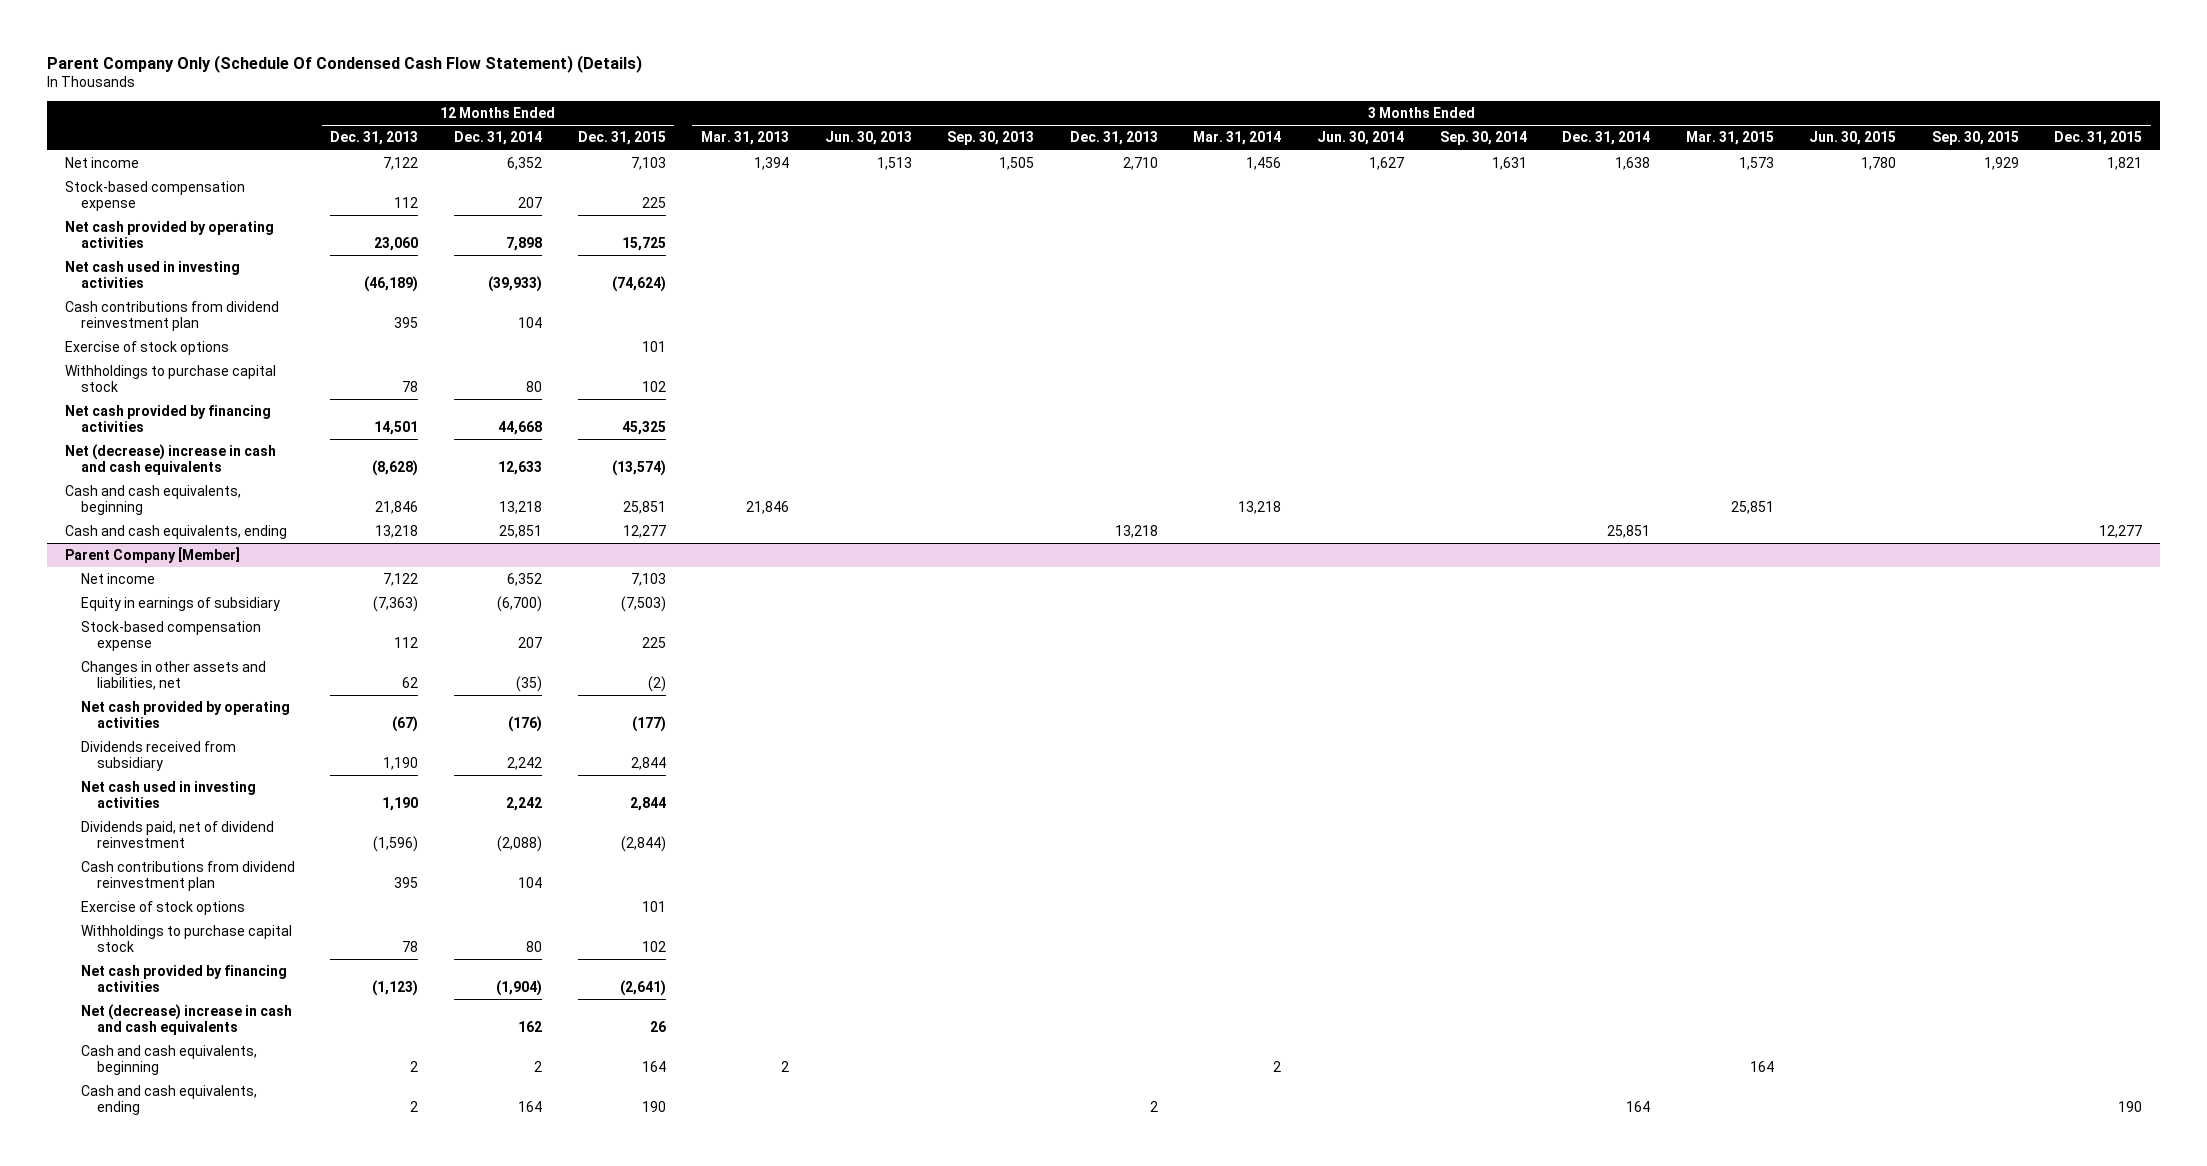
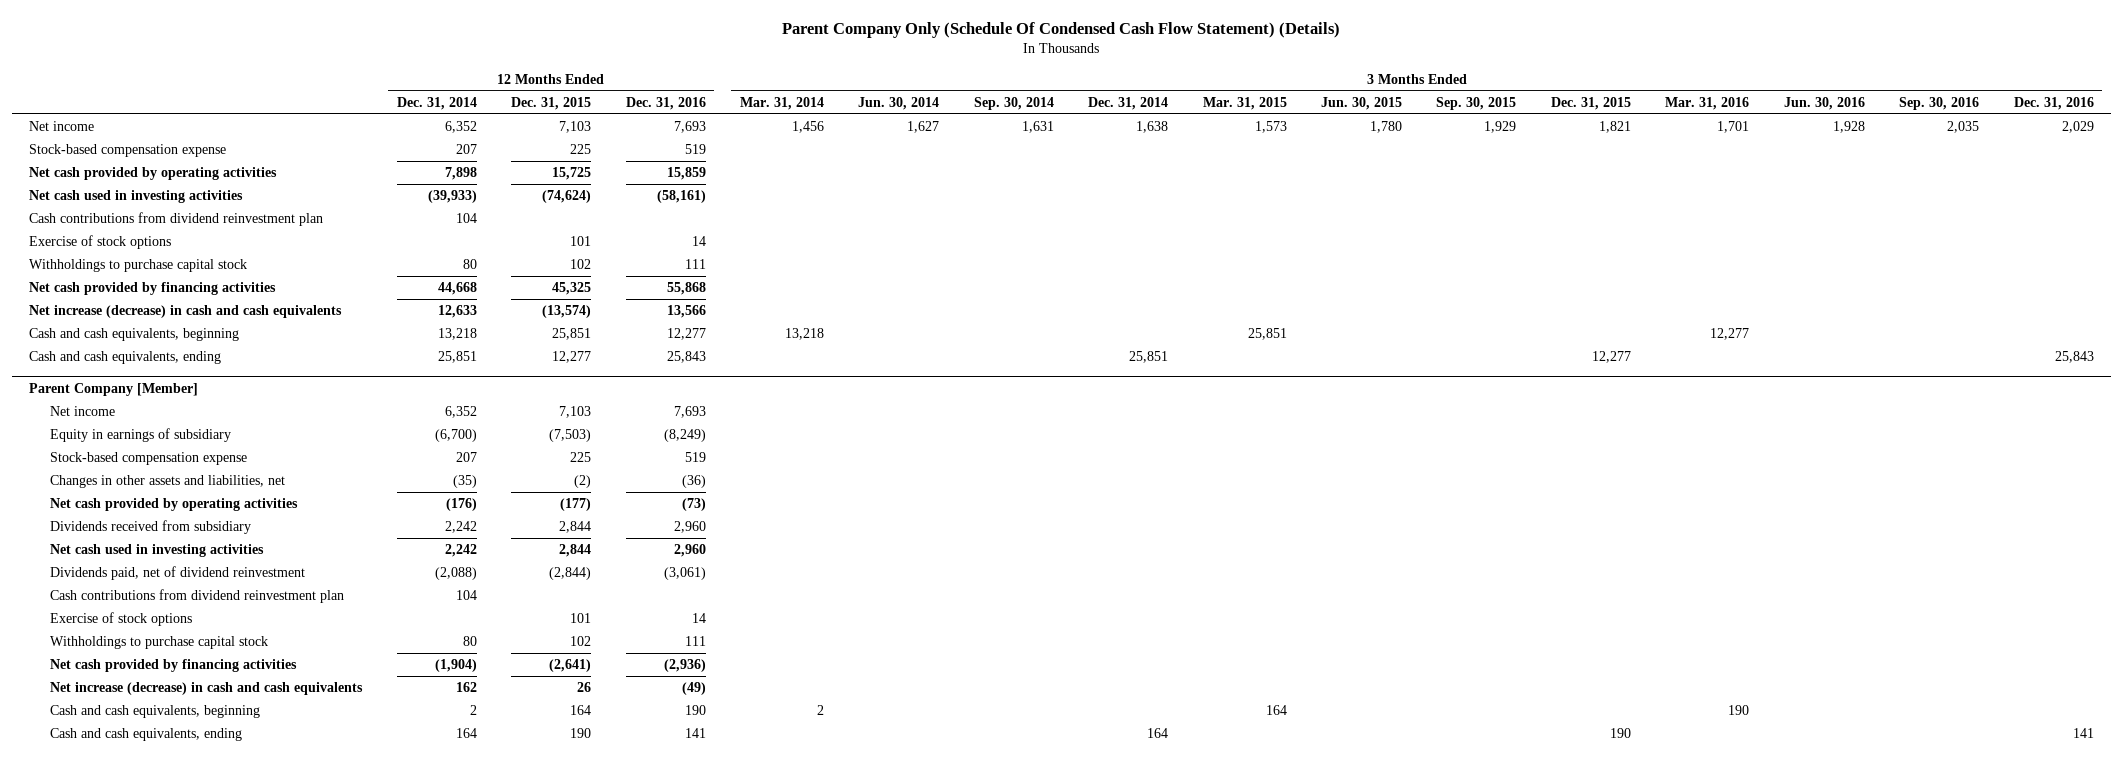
[330,131,419,146] Dec. 31, 2013 -> none
[701,131,790,146] Mar. 31, 2013 -> none
[824,131,912,146] Jun. 30, 2013 -> none
[947,131,1035,146] Sep. 30, 2013 -> none
[1069,131,1158,146] Dec. 31, 2013 -> none
none -> [625,96,706,110] Dec. 31, 2016
none -> [1665,96,1750,110] Mar. 31, 2016
none -> [1783,96,1865,110] Jun. 30, 2016
none -> [1899,96,1980,110] Sep. 30, 2016
none -> [2013,96,2094,110] Dec. 31, 2016
[64,444,276,476] Net (decrease) increase in cash and cash equivalents -> [29,305,343,319] Net increase (decrease) in cash and cash equivalents
[80,1004,292,1036] Net (decrease) increase in cash and cash equivalents -> [50,682,364,696] Net increase (decrease) in cash and cash equivalents

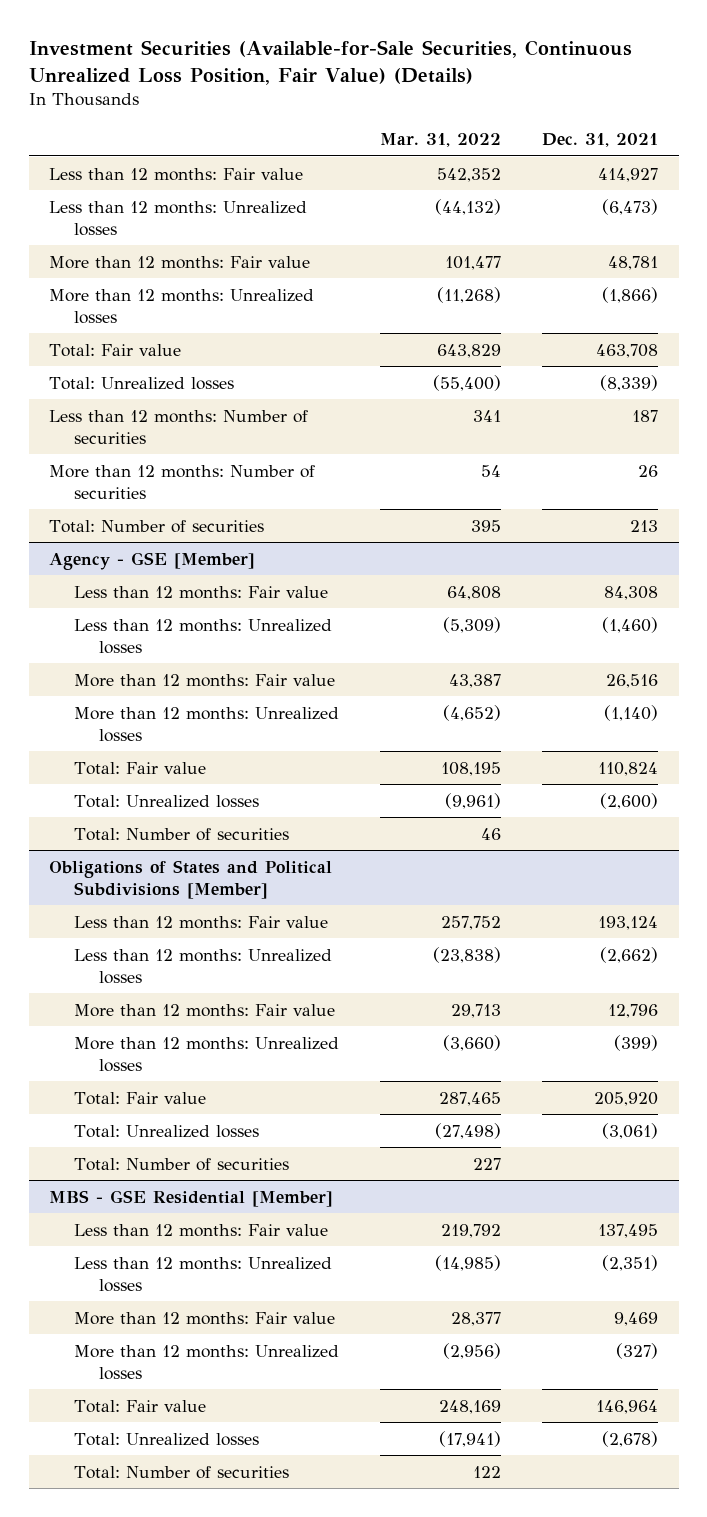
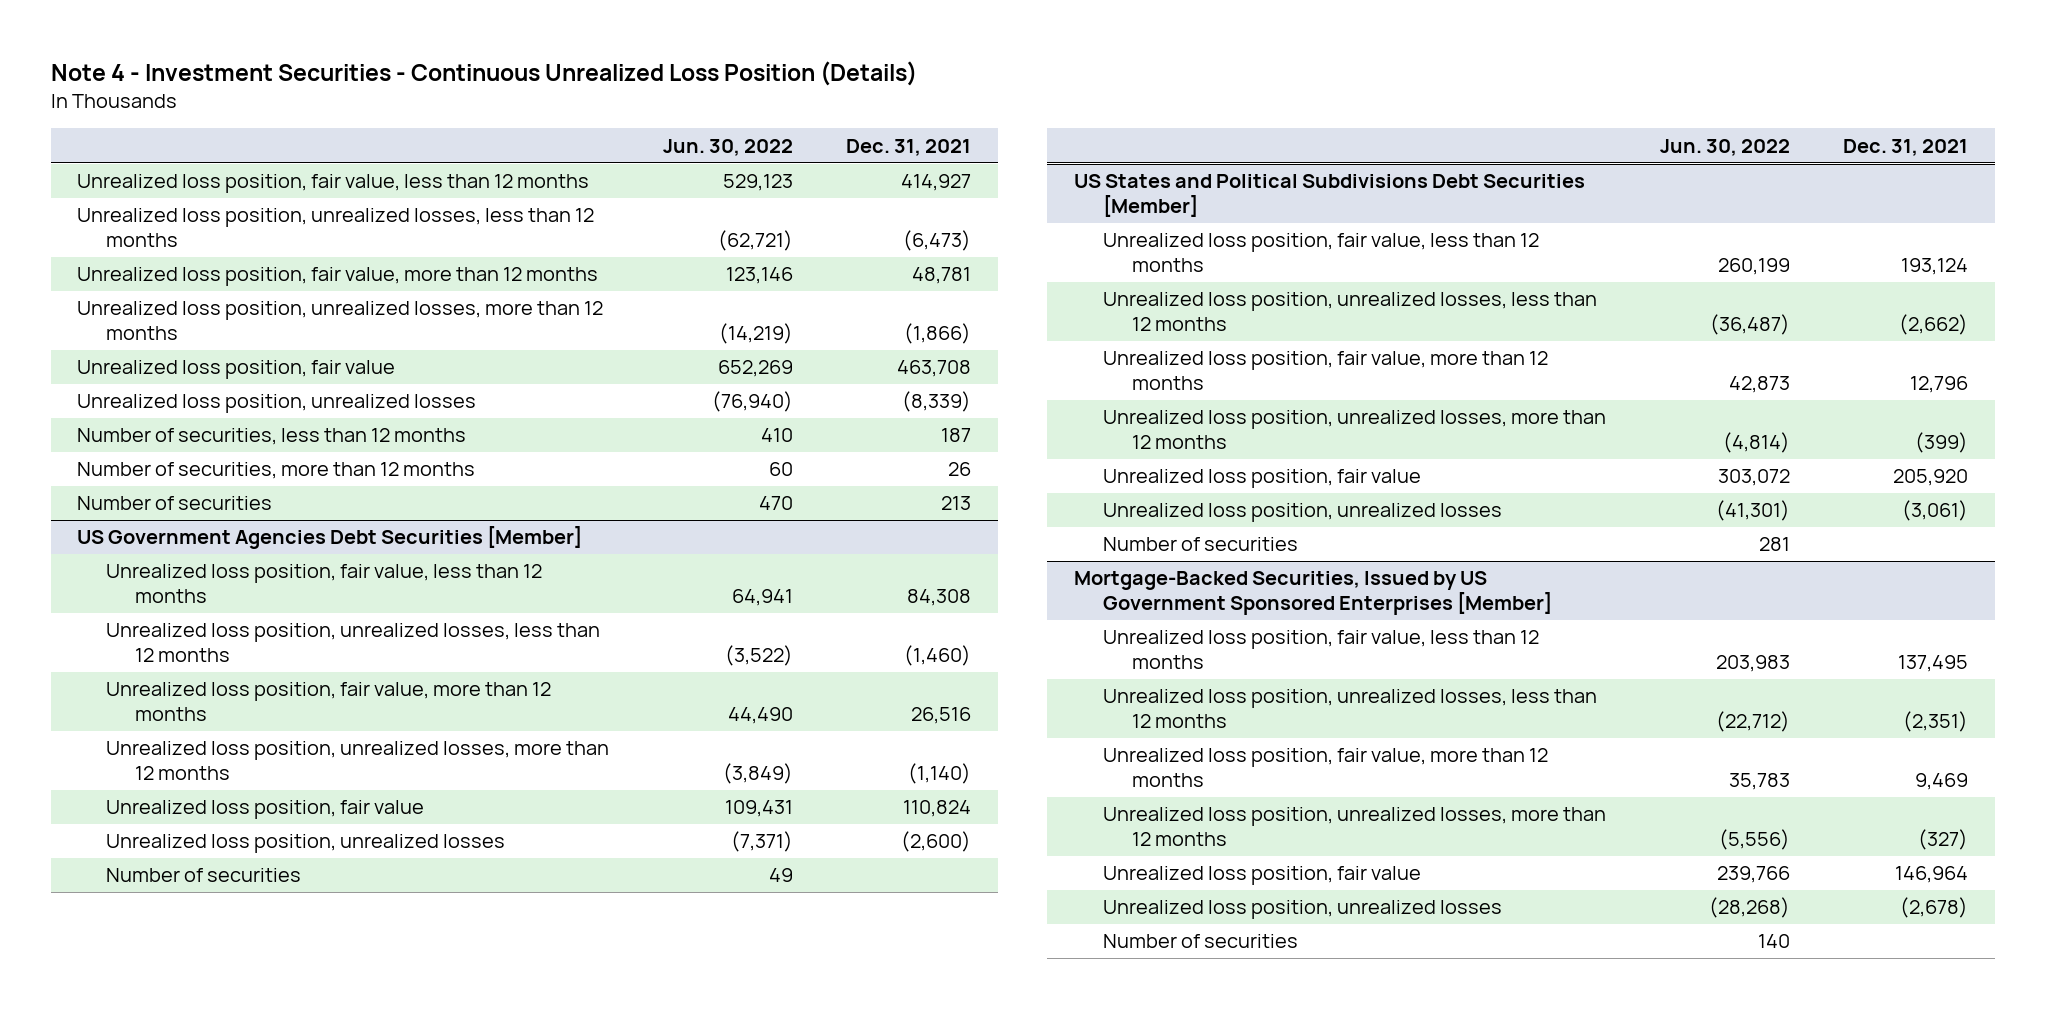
[28,40,632,86] Investment Securities (Available-for-Sale Securities, Continuous Unrealized Loss Position, Fair Value) (Details) -> [50,61,917,87] Note 4 - Investment Securities - Continuous Unrealized Loss Position (Details)
[380,133,502,148] Mar. 31, 2022 -> none
none -> [662,138,793,156] Jun. 30, 2022
[49,167,304,181] Less than 12 months: Fair value -> [77,174,590,194] Unrealized loss position, fair value, less than 12 months
[49,200,308,236] Less than 12 months: Unrealized losses -> [77,208,595,248] Unrealized loss position, unrealized losses, less than 12 months
[49,255,311,269] More than 12 months: Fair value -> [77,267,599,287] Unrealized loss position, fair value, more than 12 months
[49,288,315,324] More than 12 months: Unrealized losses -> [77,301,604,341] Unrealized loss position, unrealized losses, more than 12 months
[49,343,182,357] Total: Fair value -> [77,360,396,380] Unrealized loss position, fair value
[49,376,235,390] Total: Unrealized losses -> [77,394,477,414] Unrealized loss position, unrealized losses
[49,409,309,444] Less than 12 months: Number of securities -> [77,428,467,446] Number of securities, less than 12 months
[49,464,316,499] More than 12 months: Number of securities -> [77,462,476,480] Number of securities, more than 12 months
[49,519,265,533] Total: Number of securities -> [77,496,273,511] Number of securities
[49,551,256,570] Agency - GSE [Member] -> [77,526,583,550] US Government Agencies Debt Securities [Member]
[73,585,328,599] Less than 12 months: Fair value -> [106,564,543,604] Unrealized loss position, fair value, less than 12 months
[73,618,332,654] Less than 12 months: Unrealized losses -> [106,623,601,663] Unrealized loss position, unrealized losses, less than 12 months
[73,673,335,687] More than 12 months: Fair value -> [106,682,552,722] Unrealized loss position, fair value, more than 12 months
[73,706,339,742] More than 12 months: Unrealized losses -> [106,741,610,781] Unrealized loss position, unrealized losses, more than 12 months
[73,761,206,775] Total: Fair value -> [106,800,425,820] Unrealized loss position, fair value
[73,794,259,808] Total: Unrealized losses -> [106,834,506,854] Unrealized loss position, unrealized losses
[73,827,289,841] Total: Number of securities -> [106,868,302,883] Number of securities
[49,859,333,899] Obligations of States and Political Subdivisions [Member] -> [1074,174,1586,218] US States and Political Subdivisions Debt Securities [Member]
[73,915,328,929] Less than 12 months: Fair value -> [1103,233,1540,273] Unrealized loss position, fair value, less than 12 months
[73,948,332,984] Less than 12 months: Unrealized losses -> [1103,292,1598,332] Unrealized loss position, unrealized losses, less than 12 months
[73,1003,335,1017] More than 12 months: Fair value -> [1103,351,1549,391] Unrealized loss position, fair value, more than 12 months
[73,1036,339,1072] More than 12 months: Unrealized losses -> [1103,410,1607,450] Unrealized loss position, unrealized losses, more than 12 months
[73,1091,206,1105] Total: Fair value -> [1103,469,1422,489] Unrealized loss position, fair value
[73,1124,259,1138] Total: Unrealized losses -> [1103,503,1503,523] Unrealized loss position, unrealized losses
[73,1157,289,1171] Total: Number of securities -> [1103,537,1299,552] Number of securities
[49,1189,334,1207] MBS - GSE Residential [Member] -> [1074,571,1553,616] Mortgage-Backed Securities, Issued by US Government Sponsored Enterprises [Member]
[73,1223,328,1237] Less than 12 months: Fair value -> [1103,630,1540,670] Unrealized loss position, fair value, less than 12 months
[73,1256,332,1292] Less than 12 months: Unrealized losses -> [1103,689,1598,729] Unrealized loss position, unrealized losses, less than 12 months
[73,1311,335,1325] More than 12 months: Fair value -> [1103,748,1549,788] Unrealized loss position, fair value, more than 12 months
[73,1344,339,1380] More than 12 months: Unrealized losses -> [1103,807,1607,847] Unrealized loss position, unrealized losses, more than 12 months
[73,1399,206,1413] Total: Fair value -> [1103,866,1422,886] Unrealized loss position, fair value
[73,1432,259,1446] Total: Unrealized losses -> [1103,900,1503,920] Unrealized loss position, unrealized losses
[73,1465,289,1479] Total: Number of securities -> [1103,934,1299,949] Number of securities

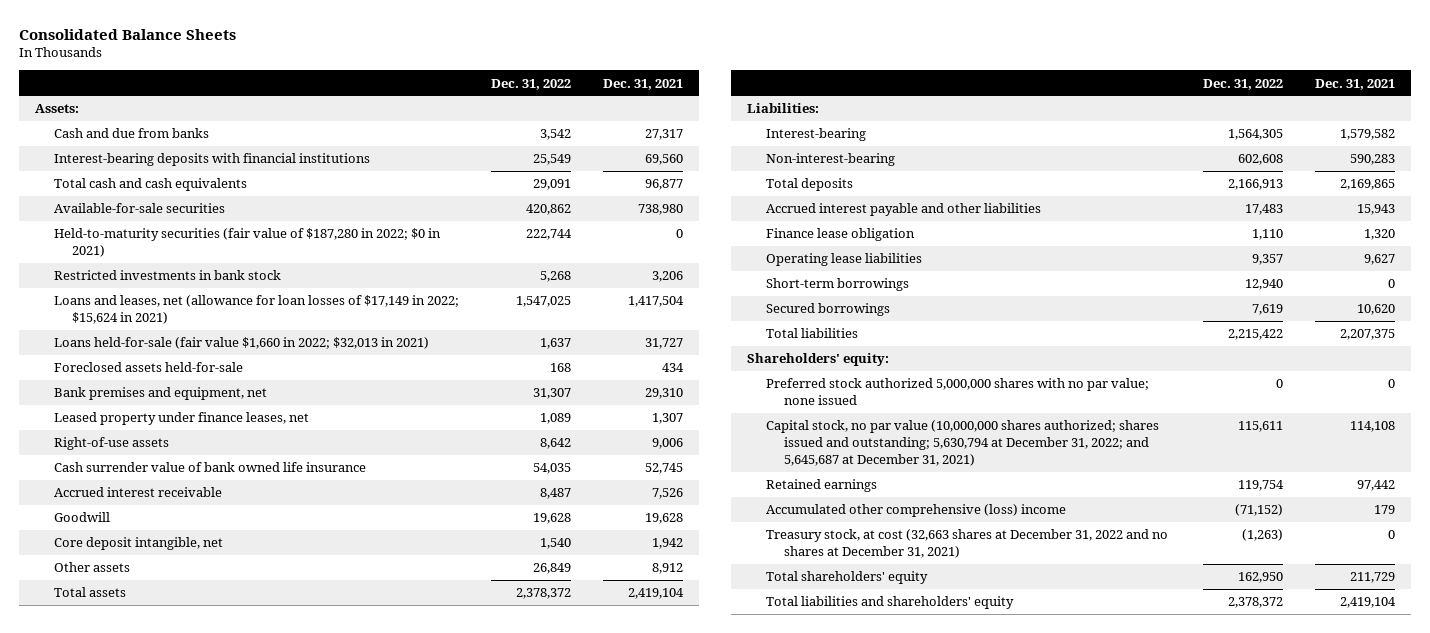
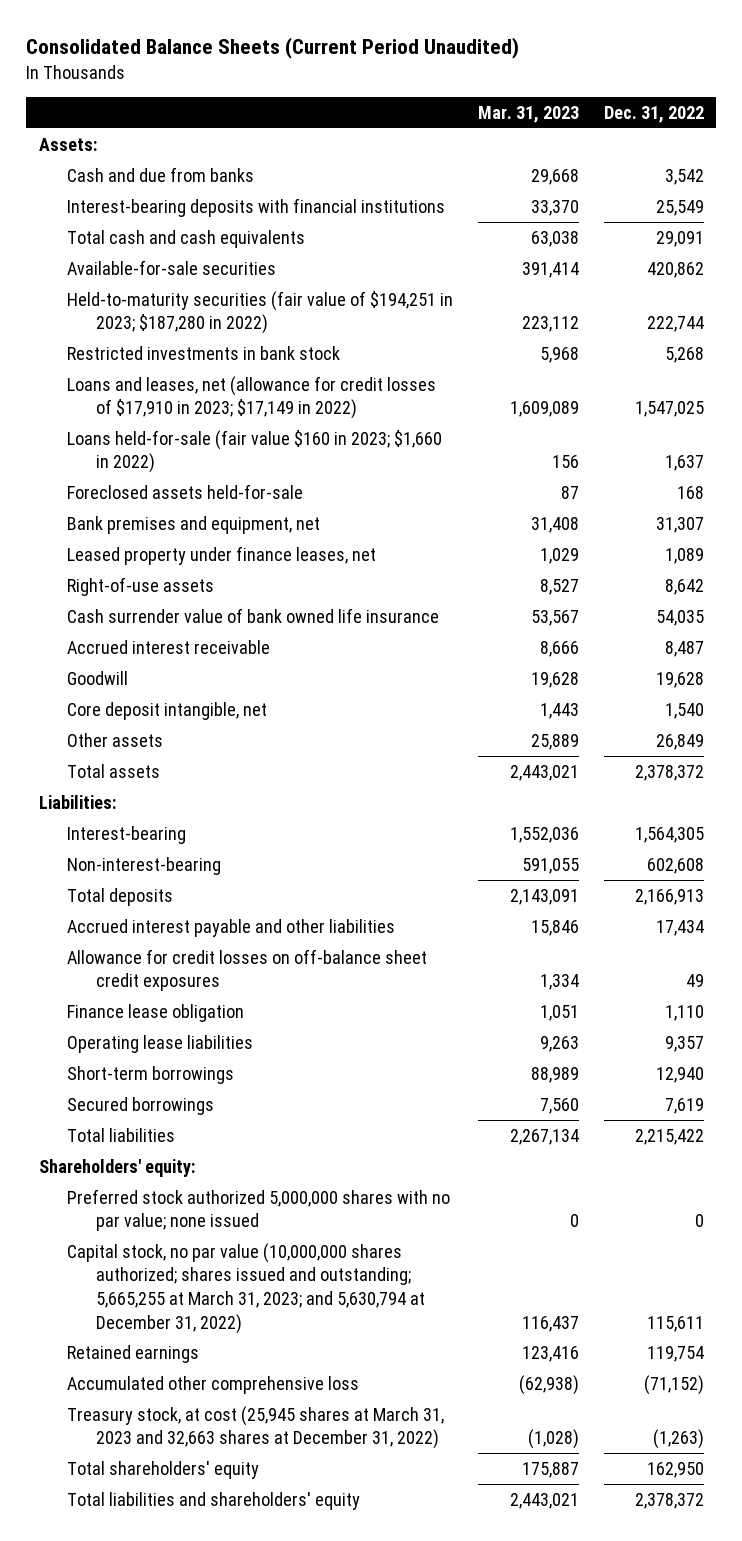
[19,28,237,40] Consolidated Balance Sheets -> [26,37,520,60] Consolidated Balance Sheets (Current Period Unaudited)
[602,78,683,90] Dec. 31, 2021 -> none
none -> [478,105,580,123] Mar. 31, 2023
[53,228,441,257] Held-to-maturity securities (fair value of $187,280 in 2022; $0 in 2021) -> [67,290,454,335] Held-to-maturity securities (fair value of $194,251 in 2023; $187,280 in 2022)
[53,295,459,324] Loans and leases, net (allowance for loan losses of $17,149 in 2022; $15,624 in 2021) -> [67,375,437,420] Loans and leases, net (allowance for credit losses of $17,910 in 2023; $17,149 in 2022)
[53,337,429,350] Loans held-for-sale (fair value $1,660 in 2022; $32,013 in 2021) -> [67,429,443,474] Loans held-for-sale (fair value $160 in 2023; $1,660 in 2022)
[1244,204,1283,216] 17,483 -> [655,919,704,936] 17,434
none -> [67,948,428,992] Allowance for credit losses on off-balance sheet credit exposures
[765,420,1159,466] Capital stock, no par value (10,000,000 shares authorized; shares issued and outstanding; 5,630,794 at December 31, 2022; and 5,645,687 at December 31, 2021) -> [67,1242,426,1334] Capital stock, no par value (10,000,000 shares authorized; shares issued and outstanding; 5,665,255 at March 31, 2023; and 5,630,794 at December 31, 2022)
[765,504,1066,518] Accumulated other comprehensive (loss) income -> [67,1375,360,1394] Accumulated other comprehensive loss
[765,529,1168,558] Treasury stock, at cost (32,663 shares at December 31, 2022 and no shares at December 31, 2021) -> [67,1405,445,1450] Treasury stock, at cost (25,945 shares at March 31, 2023 and 32,663 shares at December 31, 2022)

